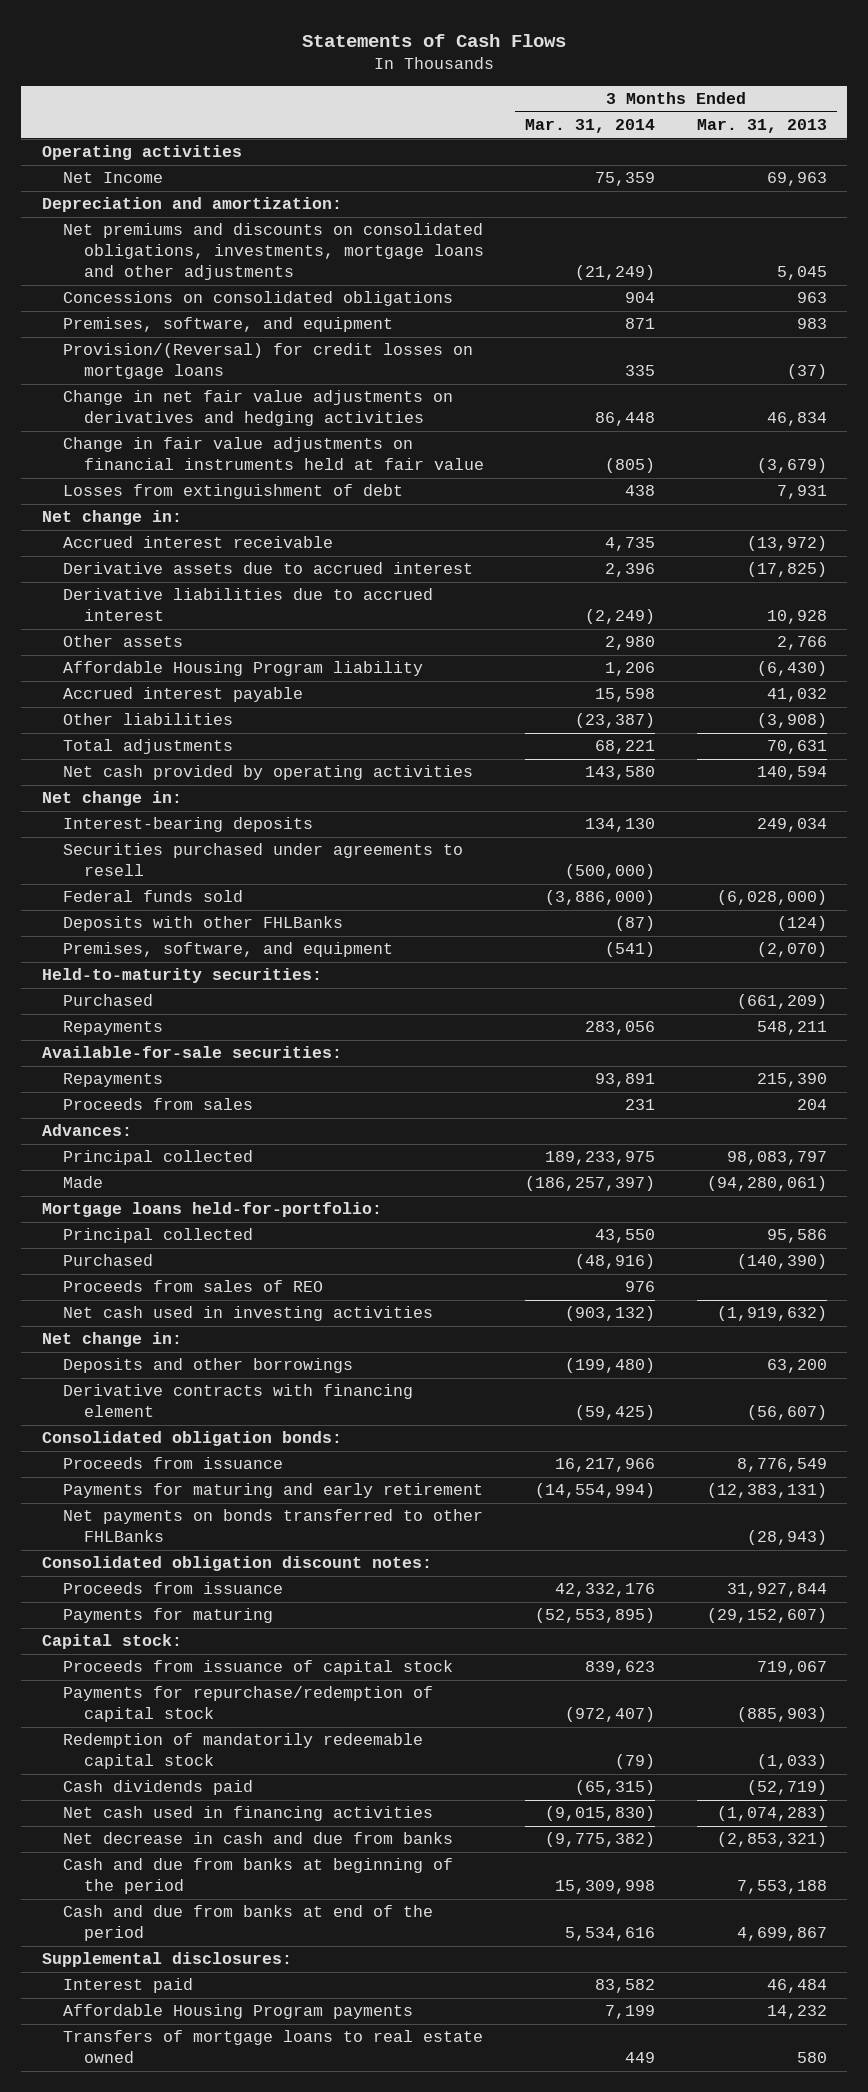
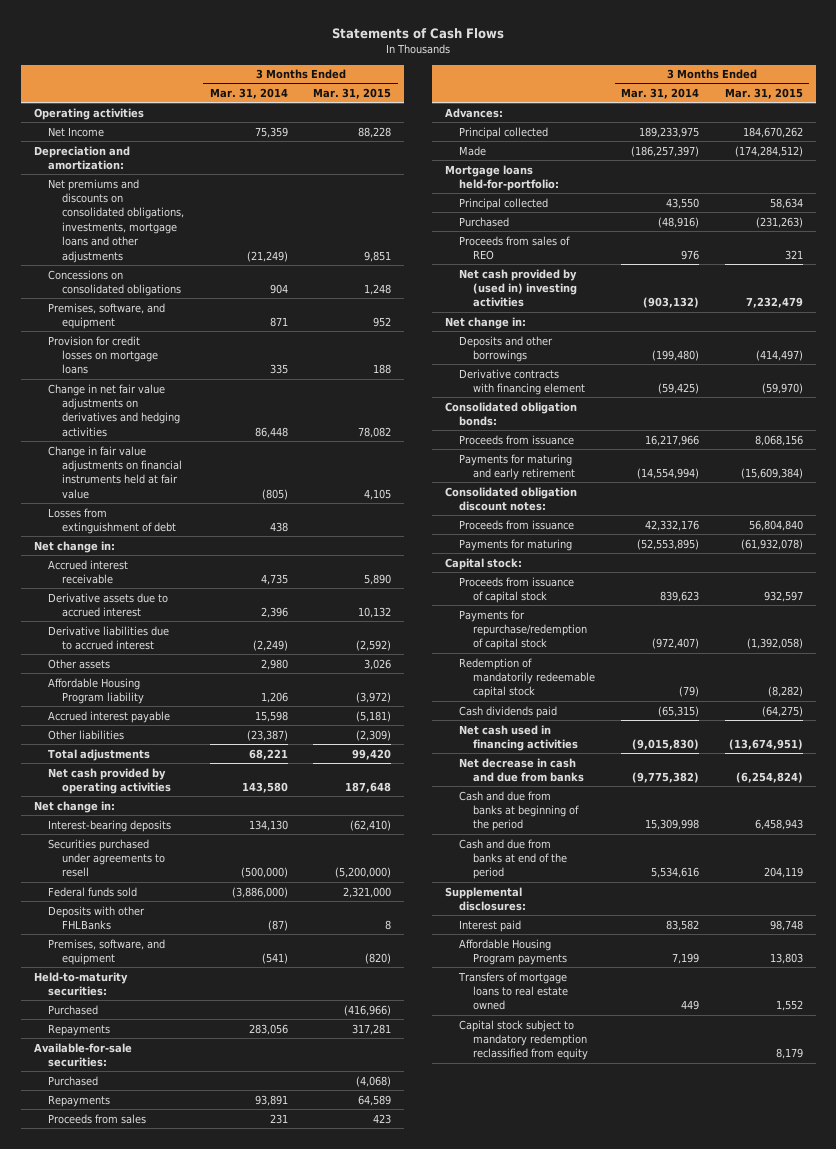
[696,119,827,134] Mar. 31, 2013 -> none
none -> [313,88,392,100] Mar. 31, 2015
[62,343,473,380] Provision/(Reversal) for credit losses on mortgage loans -> [47,335,158,375] Provision for credit losses on mortgage loans
none -> [47,1075,98,1086] Purchased
[62,1306,433,1322] Net cash used in investing activities -> [459,268,578,308] Net cash provided by (used in) investing activities
[62,1509,483,1543] Net payments on bonds transferred to other FHLBanks -> none
none -> [459,1019,589,1061] Capital stock subject to mandatory redemption reclassified from equity

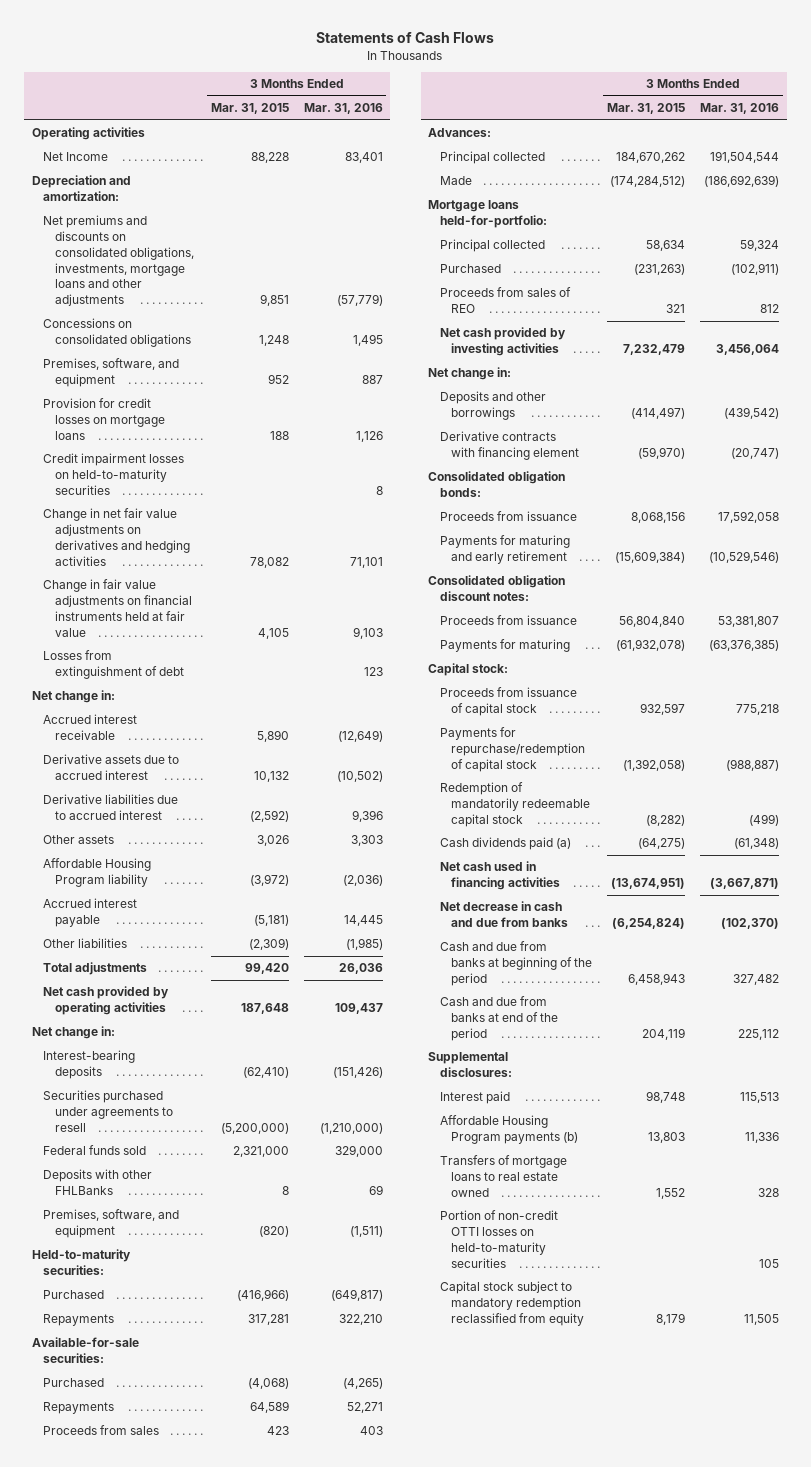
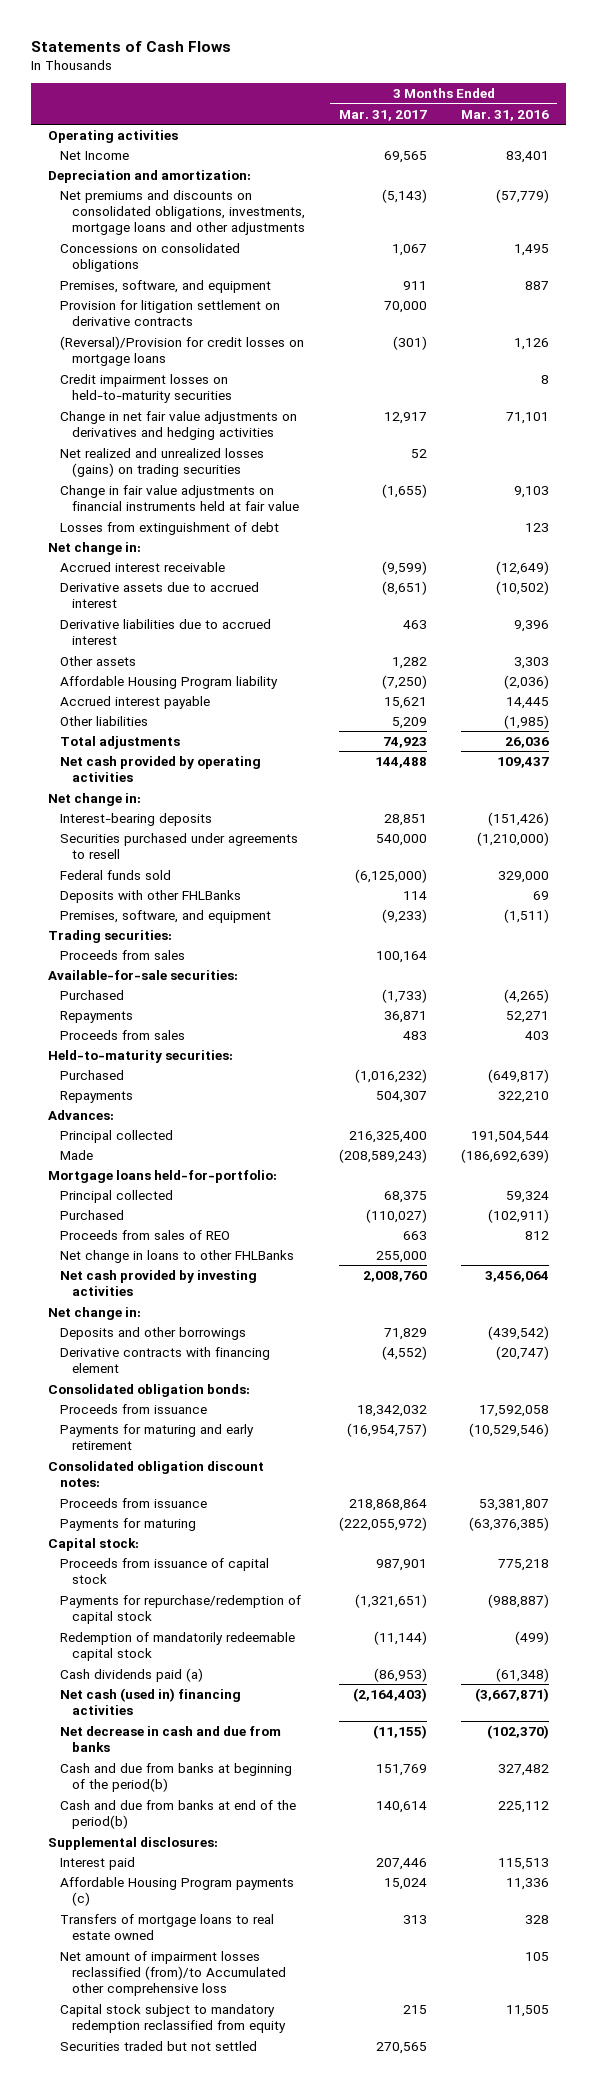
[210,103,289,115] Mar. 31, 2015 -> none
none -> [338,109,427,121] Mar. 31, 2017
none -> [59,299,280,327] Provision for litigation settlement on derivative contracts
[43,398,165,440] Provision for credit losses on mortgage loans -> [59,335,304,367] (Reversal)/Provision for credit losses on mortgage loans
none -> [59,447,264,478] Net realized and unrealized losses (gains) on trading securities
none -> [48,929,173,943] Trading securities:
none -> [59,949,185,960] Proceeds from sales
[31,1249,131,1276] Held-to-maturity securities: -> [48,1049,234,1063] Held-to-maturity securities:
[43,1290,105,1300] Purchased -> [59,1069,124,1080] Purchased
[43,1314,115,1327] Repayments -> [59,1090,133,1103] Repayments
none -> [59,1249,294,1263] Net change in loans to other FHLBanks
[439,861,561,891] Net cash used in financing activities -> [59,1687,241,1716] Net cash (used in) financing activities
[439,941,593,986] Cash and due from banks at beginning of the period -> [59,1762,292,1793] Cash and due from banks at beginning of the period(b)
[439,996,559,1041] Cash and due from banks at end of the period -> [59,1799,296,1830] Cash and due from banks at end of the period(b)
[439,1115,579,1145] Affordable Housing Program payments (b) -> [59,1876,294,1907] Affordable Housing Program payments (c)
[439,1210,558,1268] Portion of non-credit OTTI losses on held-to-maturity securities -> none
none -> [59,1950,286,1997] Net amount of impairment losses reclassified (from)/to Accumulated other comprehensive loss
none -> [59,2040,257,2051] Securities traded but not settled

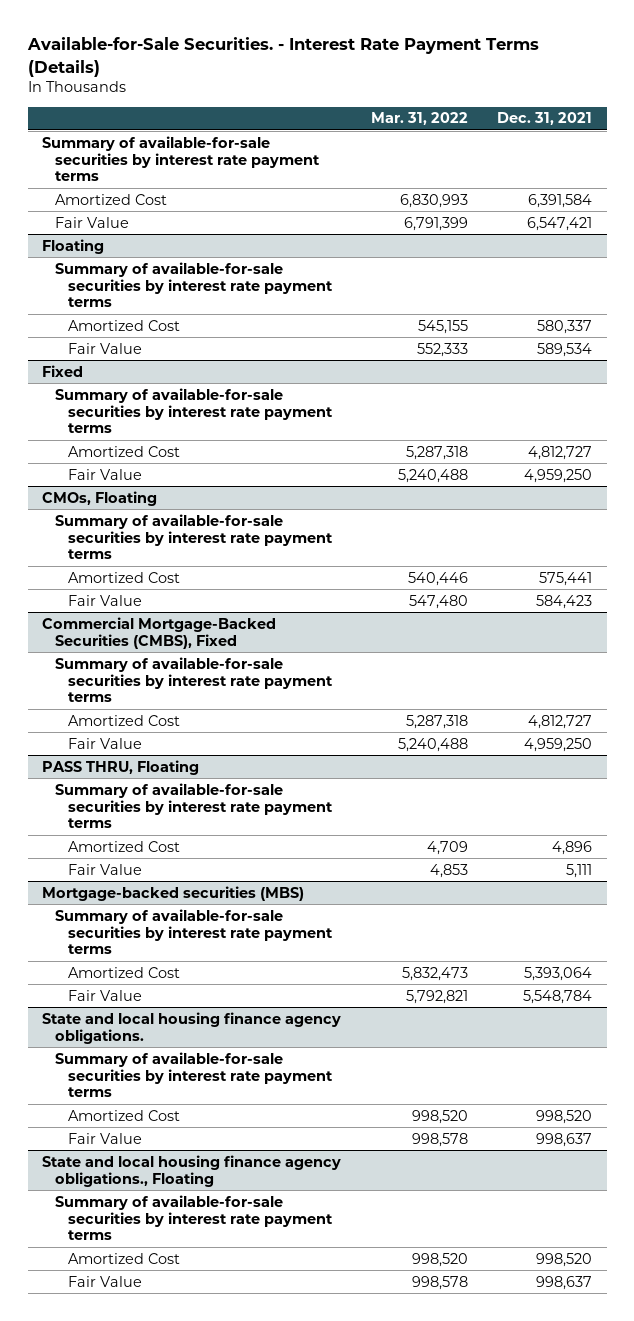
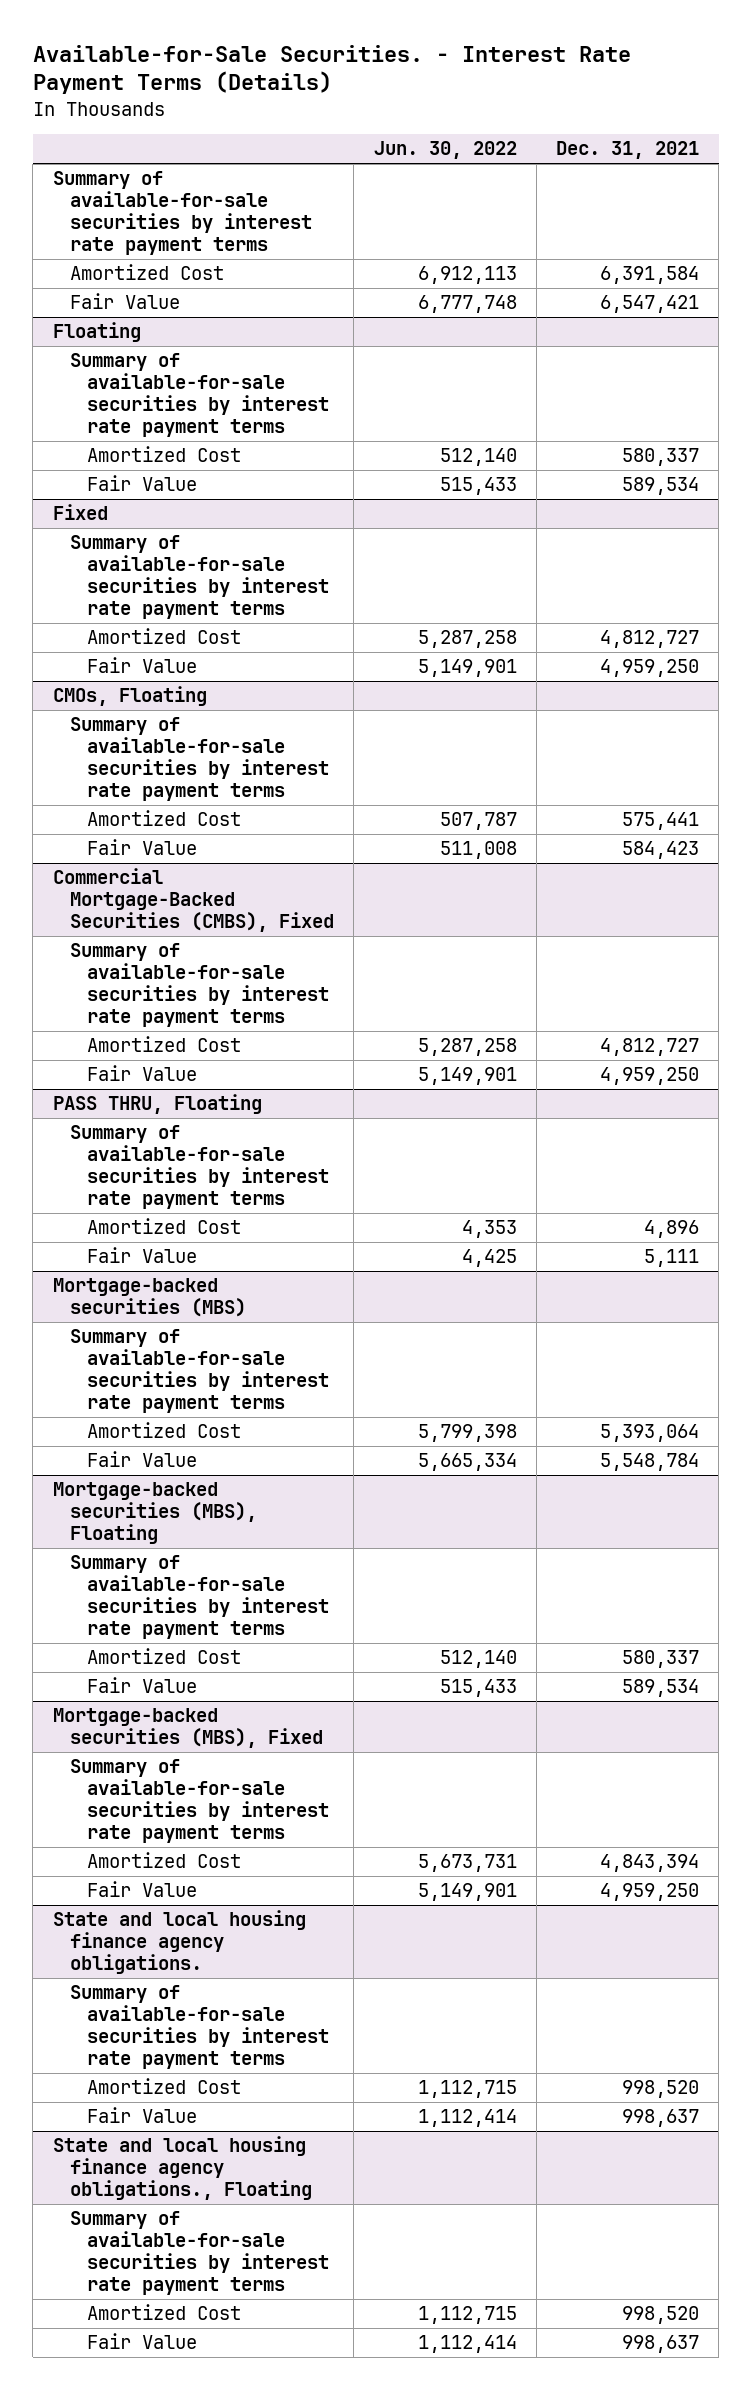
[370,112,468,126] Mar. 31, 2022 -> none
none -> [373,141,517,160] Jun. 30, 2022
none -> [52,1482,258,1545] Mortgage-backed securities (MBS), Floating
none -> [70,1555,330,1640] Summary of available-for-sale securities by interest rate payment terms
none -> [87,1648,242,1665] Amortized Cost
none -> [87,1677,198,1694] Fair Value
none -> [52,1708,324,1749] Mortgage-backed securities (MBS), Fixed
none -> [70,1759,330,1844] Summary of available-for-sale securities by interest rate payment terms
none -> [87,1852,242,1869] Amortized Cost
none -> [87,1881,198,1898] Fair Value

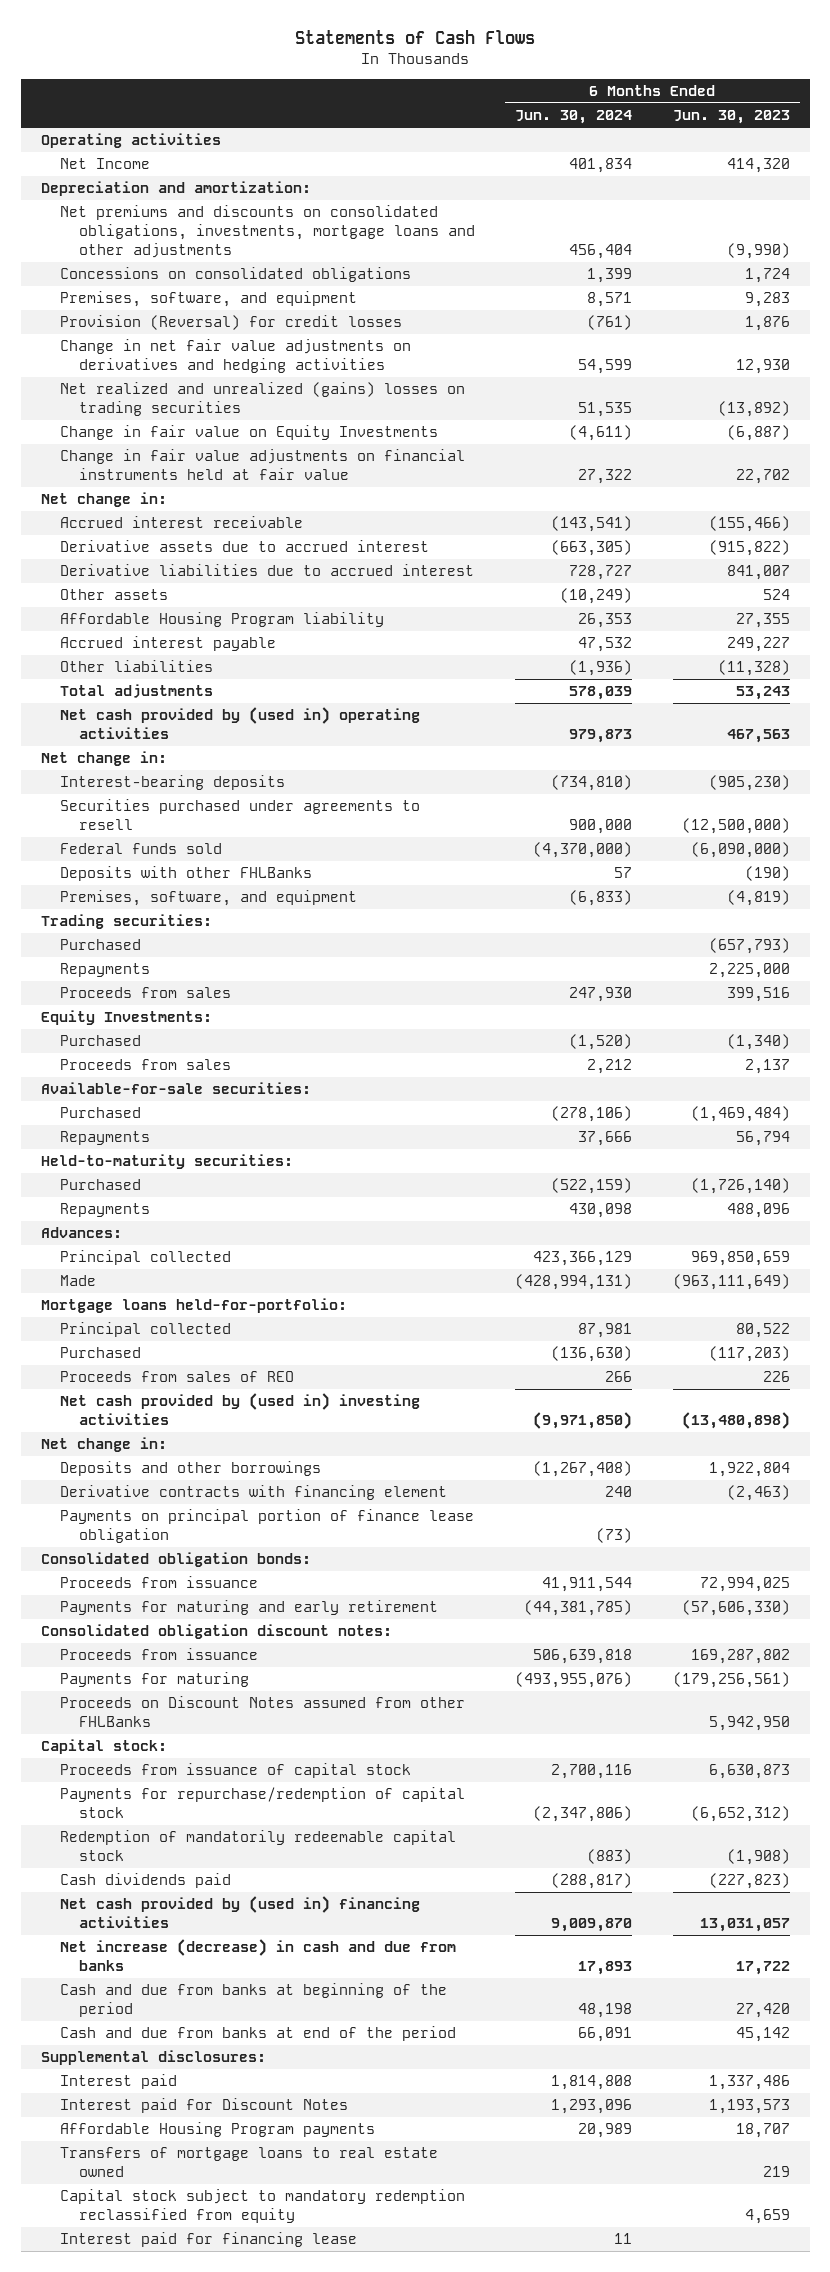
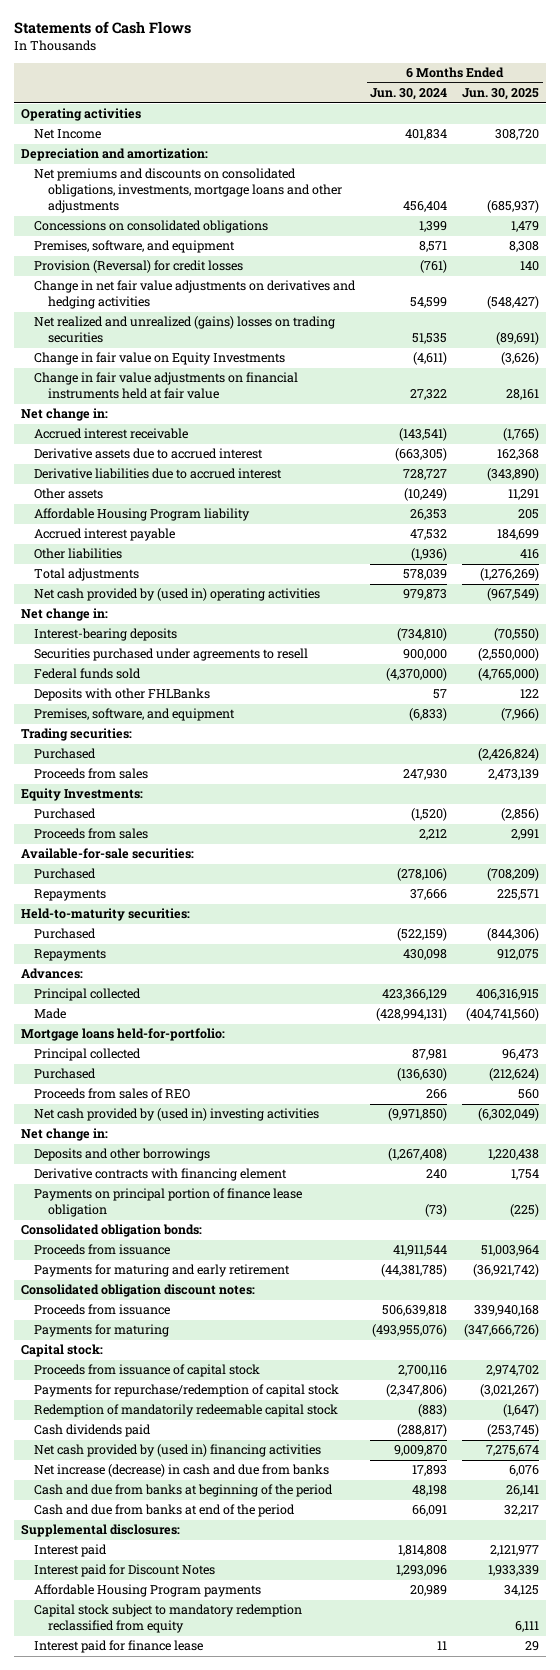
[672,110,790,125] Jun. 30, 2023 -> none
none -> [461,88,539,101] Jun. 30, 2025
[59,963,150,978] Repayments -> none
[59,1696,465,1728] Proceeds on Discount Notes assumed from other FHLBanks -> none
[59,2147,438,2178] Transfers of mortgage loans to real estate owned -> none
[59,2232,357,2248] Interest paid for financing lease -> [34,1640,204,1654] Interest paid for finance lease

